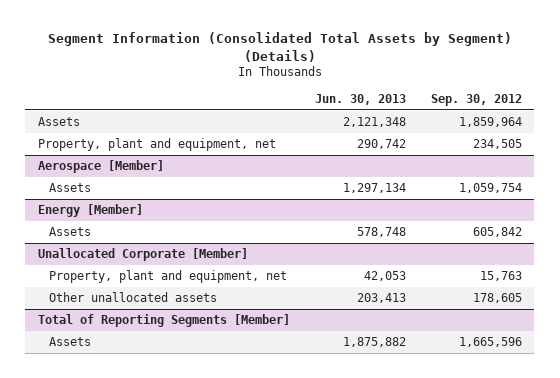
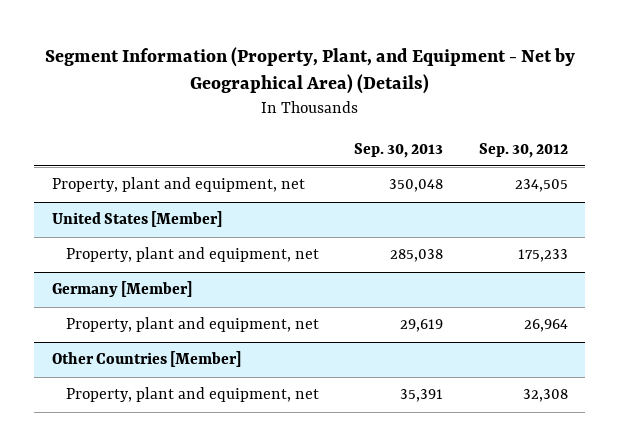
[47,32,512,62] Segment Information (Consolidated Total Assets by Segment) (Details) -> [44,46,575,95] Segment Information (Property, Plant, and Equipment - Net by Geographical Area) (Details)
[314,93,406,105] Jun. 30, 2013 -> none
none -> [354,142,444,158] Sep. 30, 2013
[37,117,80,127] Assets -> none
[37,160,164,174] Aerospace [Member] -> none
[49,183,92,193] Assets -> none
[37,204,143,218] Energy [Member] -> none
[49,227,92,237] Assets -> none
[37,248,248,262] Unallocated Corporate [Member] -> none
[49,292,218,303] Other unallocated assets -> none
[37,314,290,328] Total of Reporting Segments [Member] -> none
[49,337,92,347] Assets -> none
none -> [51,211,222,228] United States [Member]
[479,271,522,282] 15,763 -> [517,249,568,263] 175,233
none -> [51,281,192,298] Germany [Member]
none -> [65,317,319,333] Property, plant and equipment, net
none -> [51,351,241,368] Other Countries [Member]
none -> [65,387,319,403] Property, plant and equipment, net

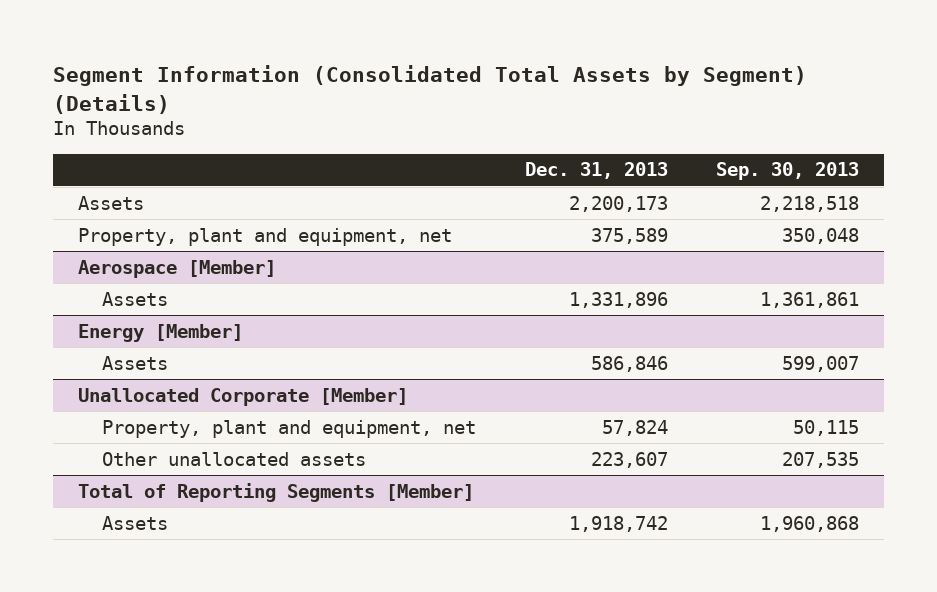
[44,46,575,95] Segment Information (Property, Plant, and Equipment - Net by Geographical Area) (Details) -> [53,64,808,114] Segment Information (Consolidated Total Assets by Segment) (Details)
[478,142,568,158] Sep. 30, 2012 -> none
none -> [524,162,668,180] Dec. 31, 2013
none -> [77,195,144,210] Assets
[51,211,222,228] United States [Member] -> none
[51,281,192,298] Germany [Member] -> none
[65,317,319,333] Property, plant and equipment, net -> none
[51,351,241,368] Other Countries [Member] -> none
[65,387,319,403] Property, plant and equipment, net -> none
none -> [77,259,276,278] Aerospace [Member]
none -> [101,291,168,306] Assets
none -> [77,323,243,342] Energy [Member]
none -> [101,355,168,370] Assets
none -> [77,387,408,406] Unallocated Corporate [Member]
[390,249,444,263] 285,038 -> [793,419,860,436] 50,115
none -> [101,451,366,466] Other unallocated assets
none -> [77,482,474,502] Total of Reporting Segments [Member]
none -> [101,515,168,530] Assets

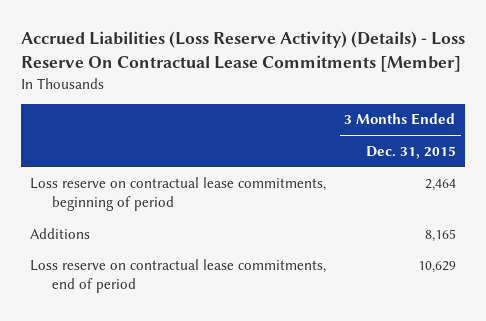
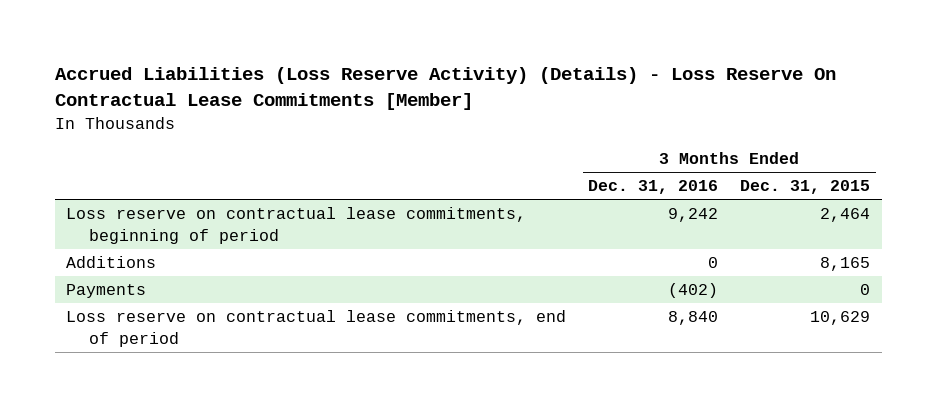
none -> [588,180,719,195] Dec. 31, 2016
none -> [65,284,146,299] Payments

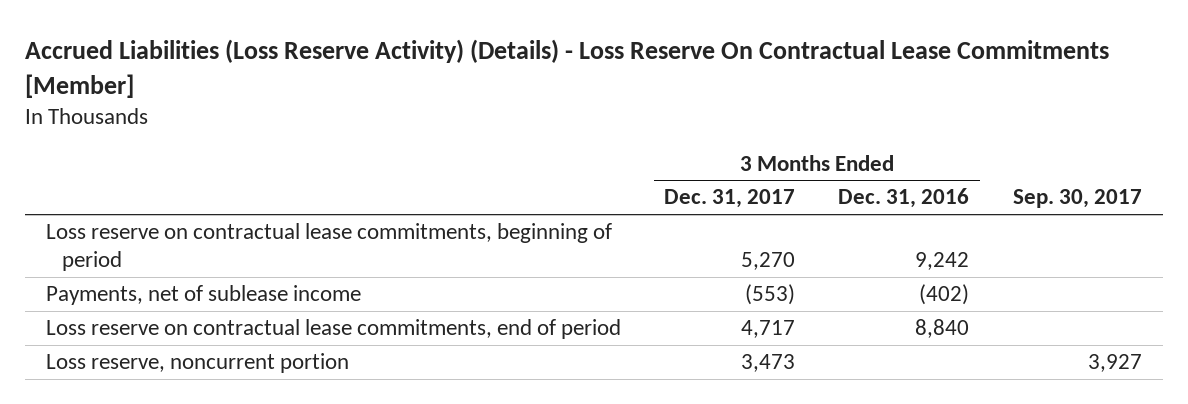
[740,180,871,195] Dec. 31, 2015 -> none
none -> [664,189,796,209] Dec. 31, 2017
none -> [1012,189,1142,209] Sep. 30, 2017
[65,256,156,269] Additions -> none
[65,284,146,299] Payments -> [46,285,362,306] Payments, net of sublease income
none -> [46,353,350,374] Loss reserve, noncurrent portion

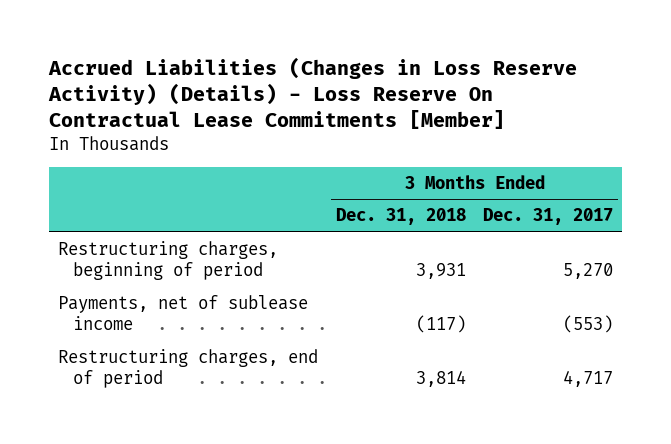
[24,39,1109,98] Accrued Liabilities (Loss Reserve Activity) (Details) - Loss Reserve On Contractual Lease Commitments [Member] -> [47,56,577,130] Accrued Liabilities (Changes in Loss Reserve Activity) (Details) - Loss Reserve On Contractual Lease Commitments [Member]
[838,188,970,209] Dec. 31, 2016 -> none
[1012,189,1142,209] Sep. 30, 2017 -> none
none -> [335,208,466,226] Dec. 31, 2018
[46,223,613,272] Loss reserve on contractual lease commitments, beginning of period -> [57,241,278,281] Restructuring charges, beginning of period
[46,353,350,374] Loss reserve, noncurrent portion -> none
[46,319,622,340] Loss reserve on contractual lease commitments, end of period -> [57,349,318,389] Restructuring charges, end of period

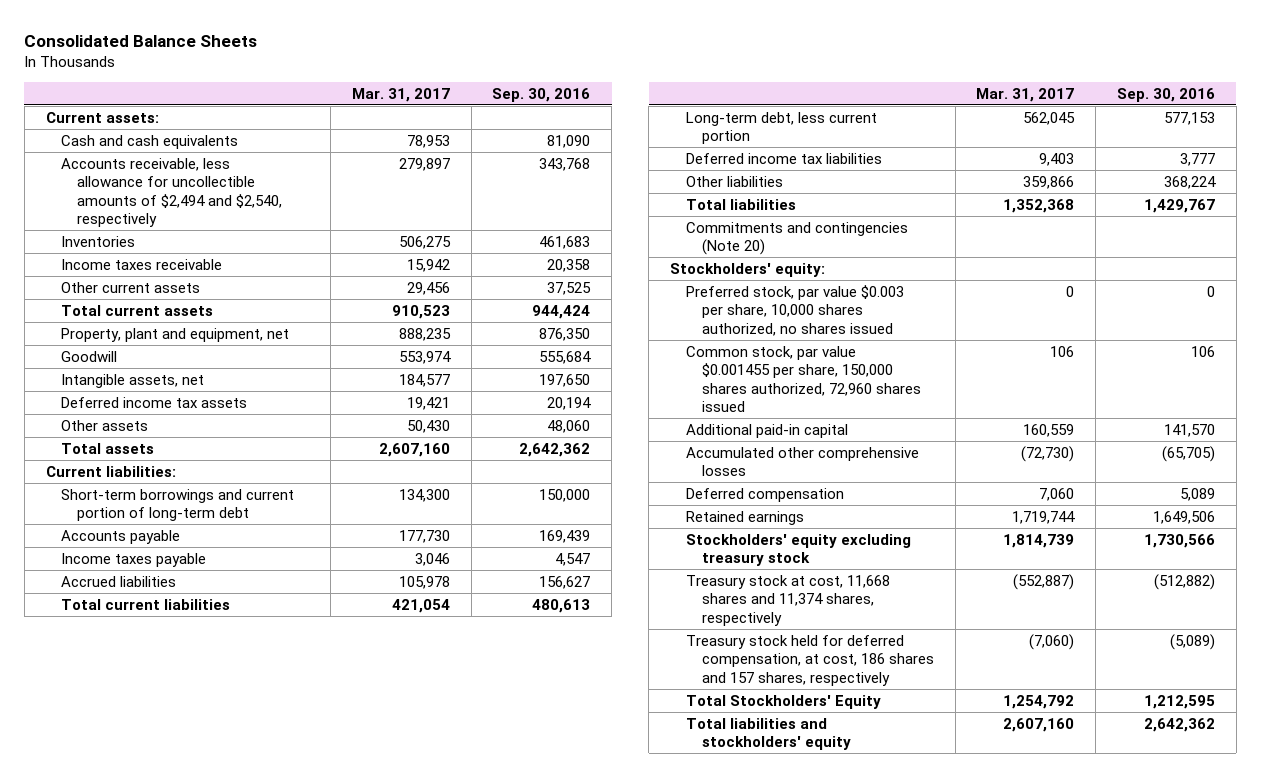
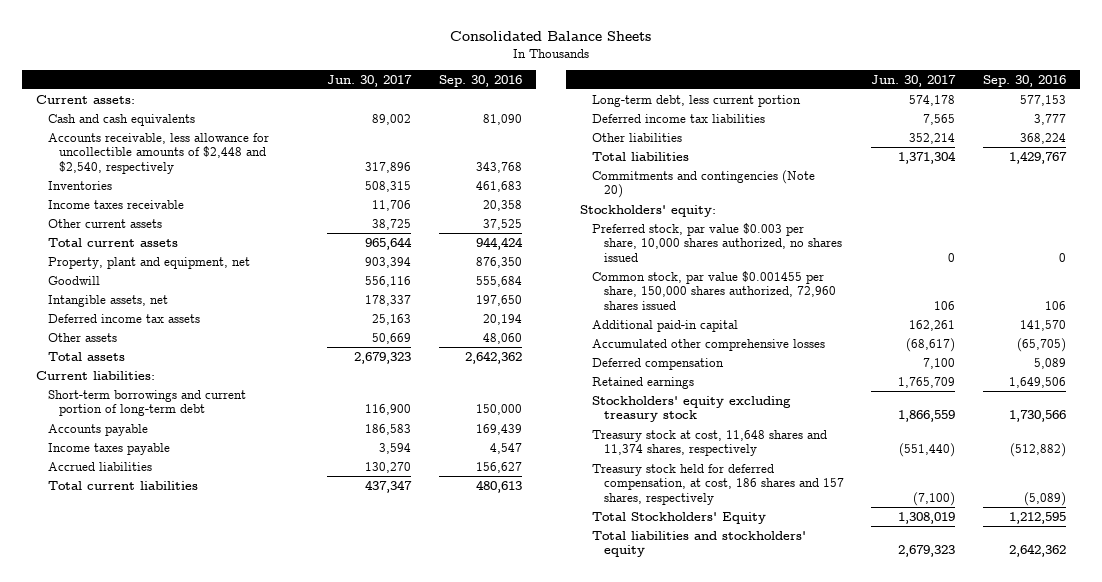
[351,87,450,102] Mar. 31, 2017 -> none
none -> [327,74,413,87] Jun. 30, 2017
[61,157,283,227] Accounts receivable, less allowance for uncollectible amounts of $2,494 and $2,540, respectively -> [47,132,269,175] Accounts receivable, less allowance for uncollectible amounts of $2,448 and $2,540, respectively
[685,574,890,626] Treasury stock at cost, 11,668 shares and 11,374 shares, respectively -> [591,429,827,457] Treasury stock at cost, 11,648 shares and 11,374 shares, respectively

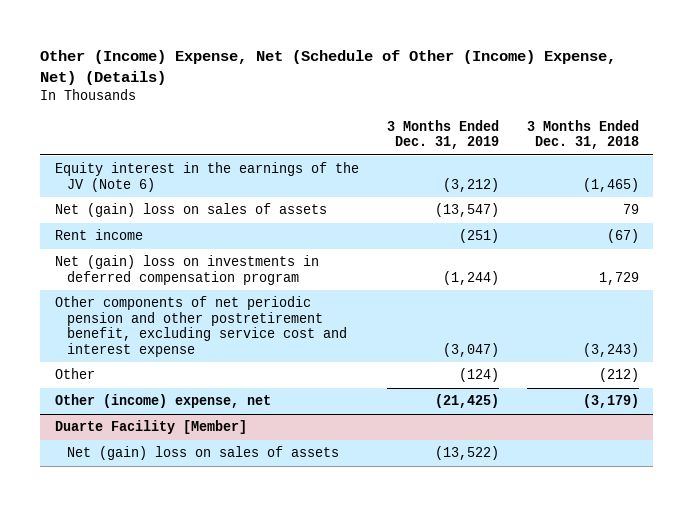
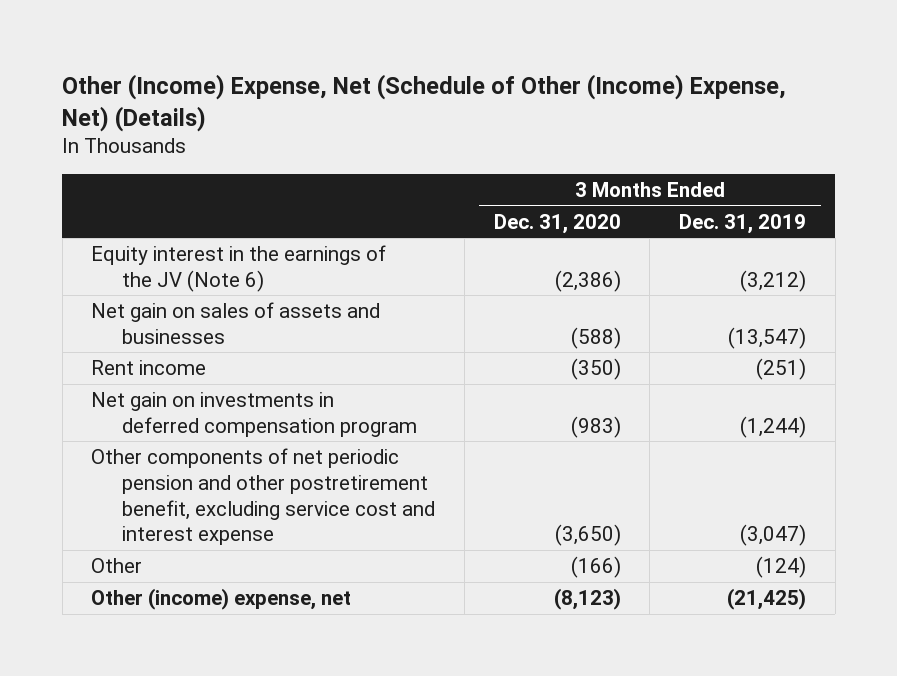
[527,119,640,150] 3 Months Ended Dec. 31, 2018 -> none
none -> [493,213,621,234] Dec. 31, 2020
[54,203,327,218] Net (gain) loss on sales of assets -> [91,302,381,344] Net gain on sales of assets and businesses
[54,255,319,285] Net (gain) loss on investments in deferred compensation program -> [91,392,417,437] Net gain on investments in deferred compensation program
[54,420,247,435] Duarte Facility [Member] -> none
[67,446,340,461] Net (gain) loss on sales of assets -> none

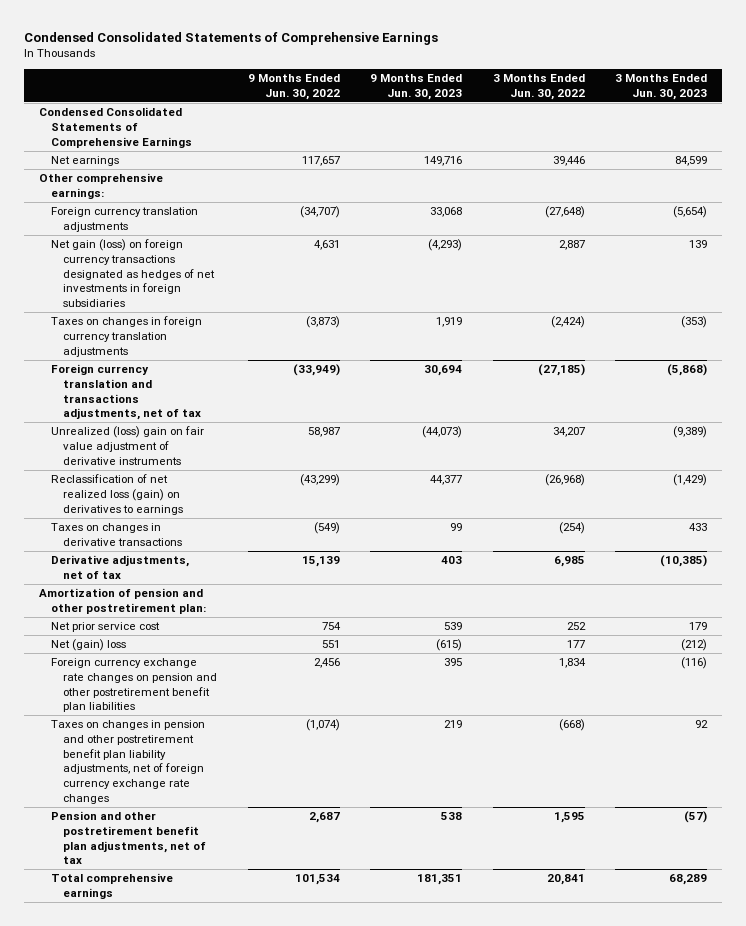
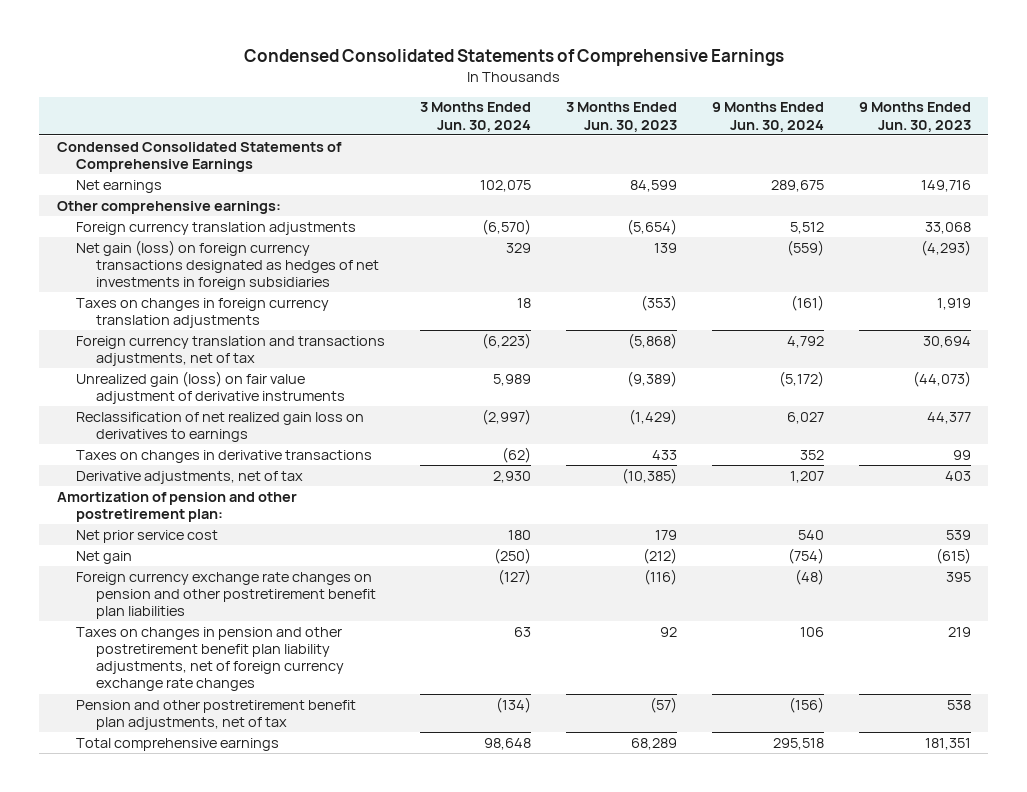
[247,73,340,100] 9 Months Ended Jun. 30, 2022 -> none
[492,73,585,100] 3 Months Ended Jun. 30, 2022 -> none
none -> [420,102,532,132] 3 Months Ended Jun. 30, 2024
none -> [711,102,824,132] 9 Months Ended Jun. 30, 2024
[51,426,205,465] Unrealized (loss) gain on fair value adjustment of derivative instruments -> [76,370,345,405] Unrealized gain (loss) on fair value adjustment of derivative instruments
[51,474,184,515] Reclassification of net realized loss (gain) on derivatives to earnings -> [76,411,365,443] Reclassification of net realized gain loss on derivatives to earnings
[51,639,127,652] Net (gain) loss -> [76,550,133,564] Net gain

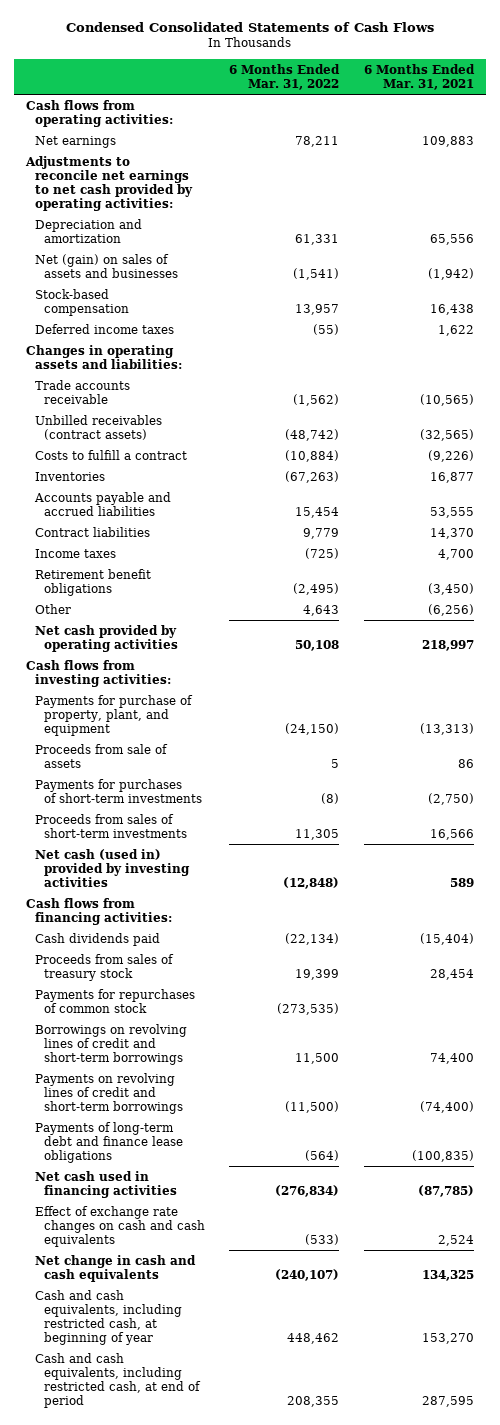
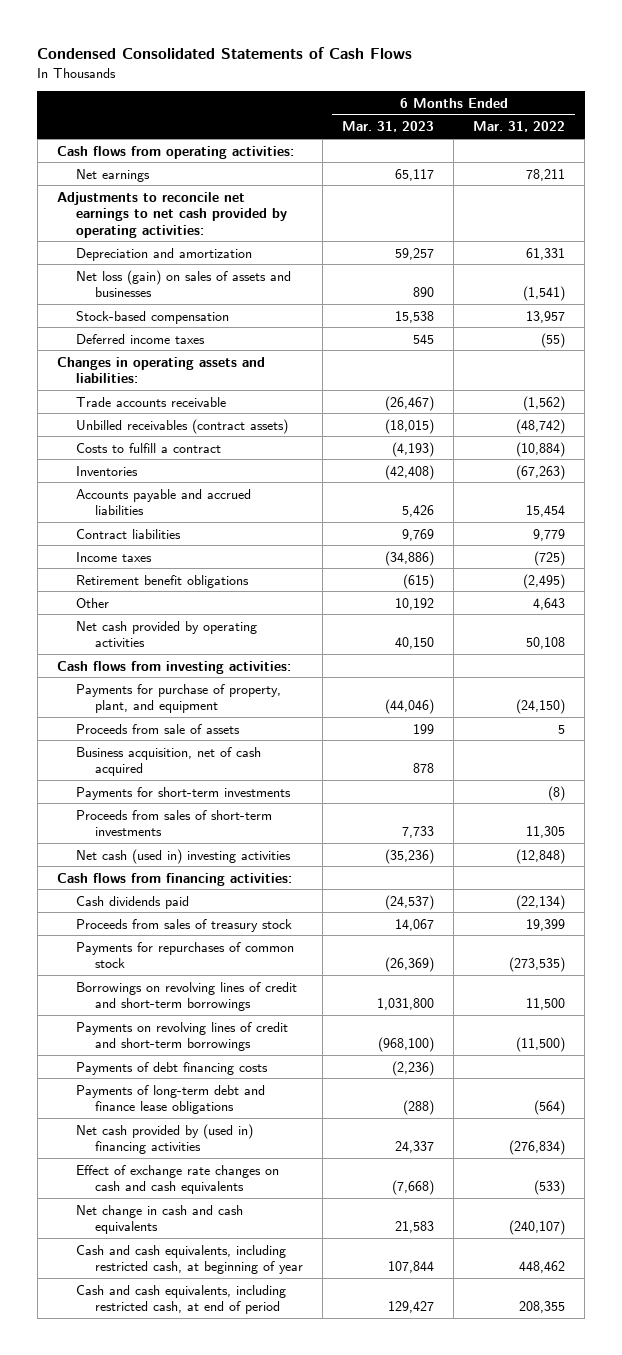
[363,63,475,90] 6 Months Ended Mar. 31, 2021 -> none
none -> [342,121,435,133] Mar. 31, 2023
[35,253,178,278] Net (gain) on sales of assets and businesses -> [76,269,292,298] Net loss (gain) on sales of assets and businesses
none -> [76,746,262,777] Business acquisition, net of cash acquired
[35,778,202,803] Payments for purchases of short-term investments -> [76,786,292,800] Payments for short-term investments
[35,848,190,887] Net cash (used in) provided by investing activities -> [76,848,292,864] Net cash (used in) investing activities
none -> [76,1061,269,1075] Payments of debt financing costs
[35,1170,177,1198] Net cash used in financing activities -> [76,1123,254,1155] Net cash provided by (used in) financing activities

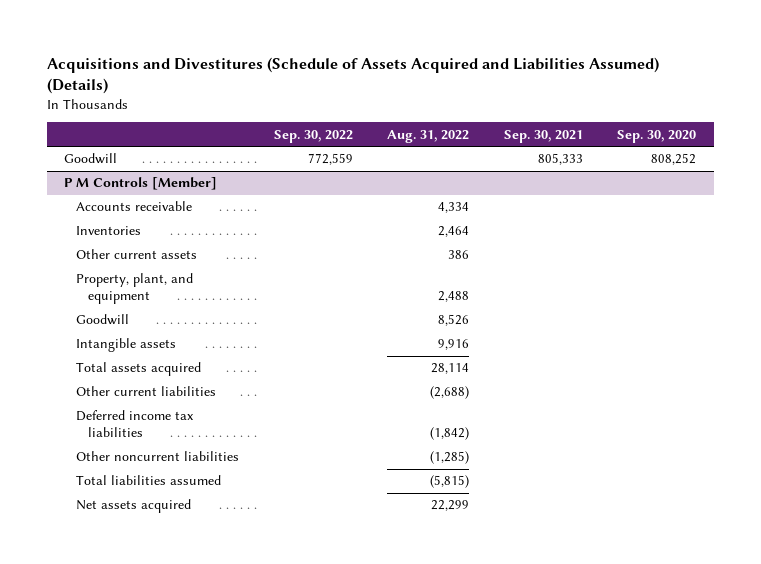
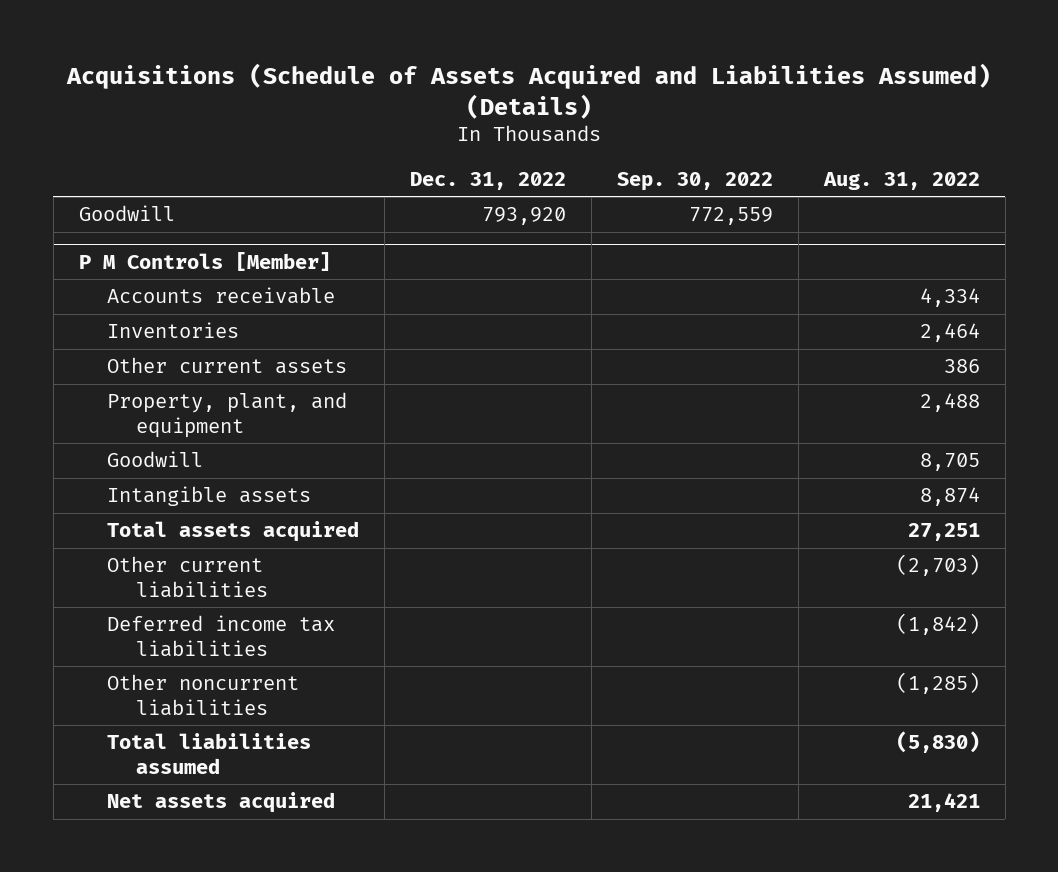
[47,56,660,94] Acquisitions and Divestitures (Schedule of Assets Acquired and Liabilities Assumed) (Details) -> [66,62,992,119] Acquisitions (Schedule of Assets Acquired and Liabilities Assumed) (Details)
[503,129,583,143] Sep. 30, 2021 -> none
[617,129,697,143] Sep. 30, 2020 -> none
none -> [410,171,567,190] Dec. 31, 2022
[438,314,470,327] 8,526 -> [919,453,980,472] 8,705
[438,339,470,351] 9,916 -> [919,487,980,507] 8,874
[431,363,470,375] 28,114 -> [907,523,980,542] 27,251
[430,386,470,400] (2,688) -> [895,554,980,577] (2,703)
[430,475,470,489] (5,815) -> [895,731,980,754] (5,830)
[431,500,470,512] 22,299 -> [907,793,980,813] 21,421

